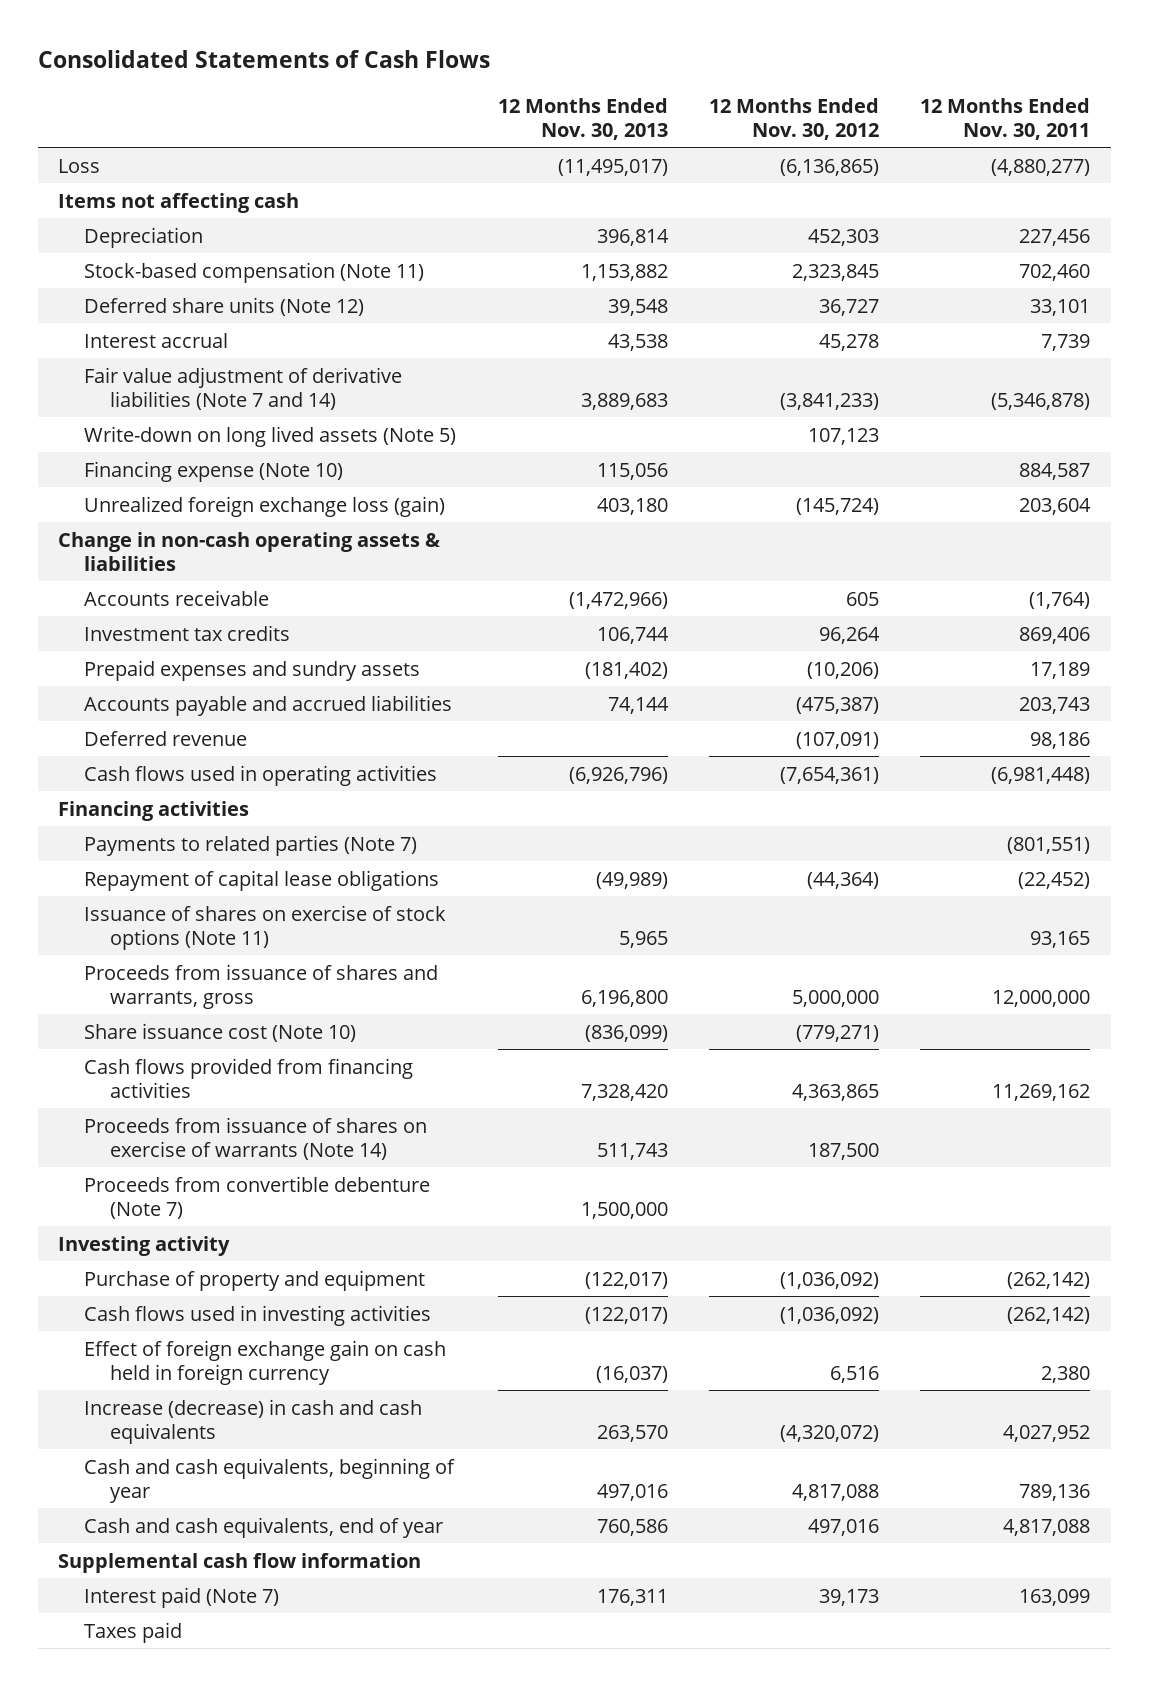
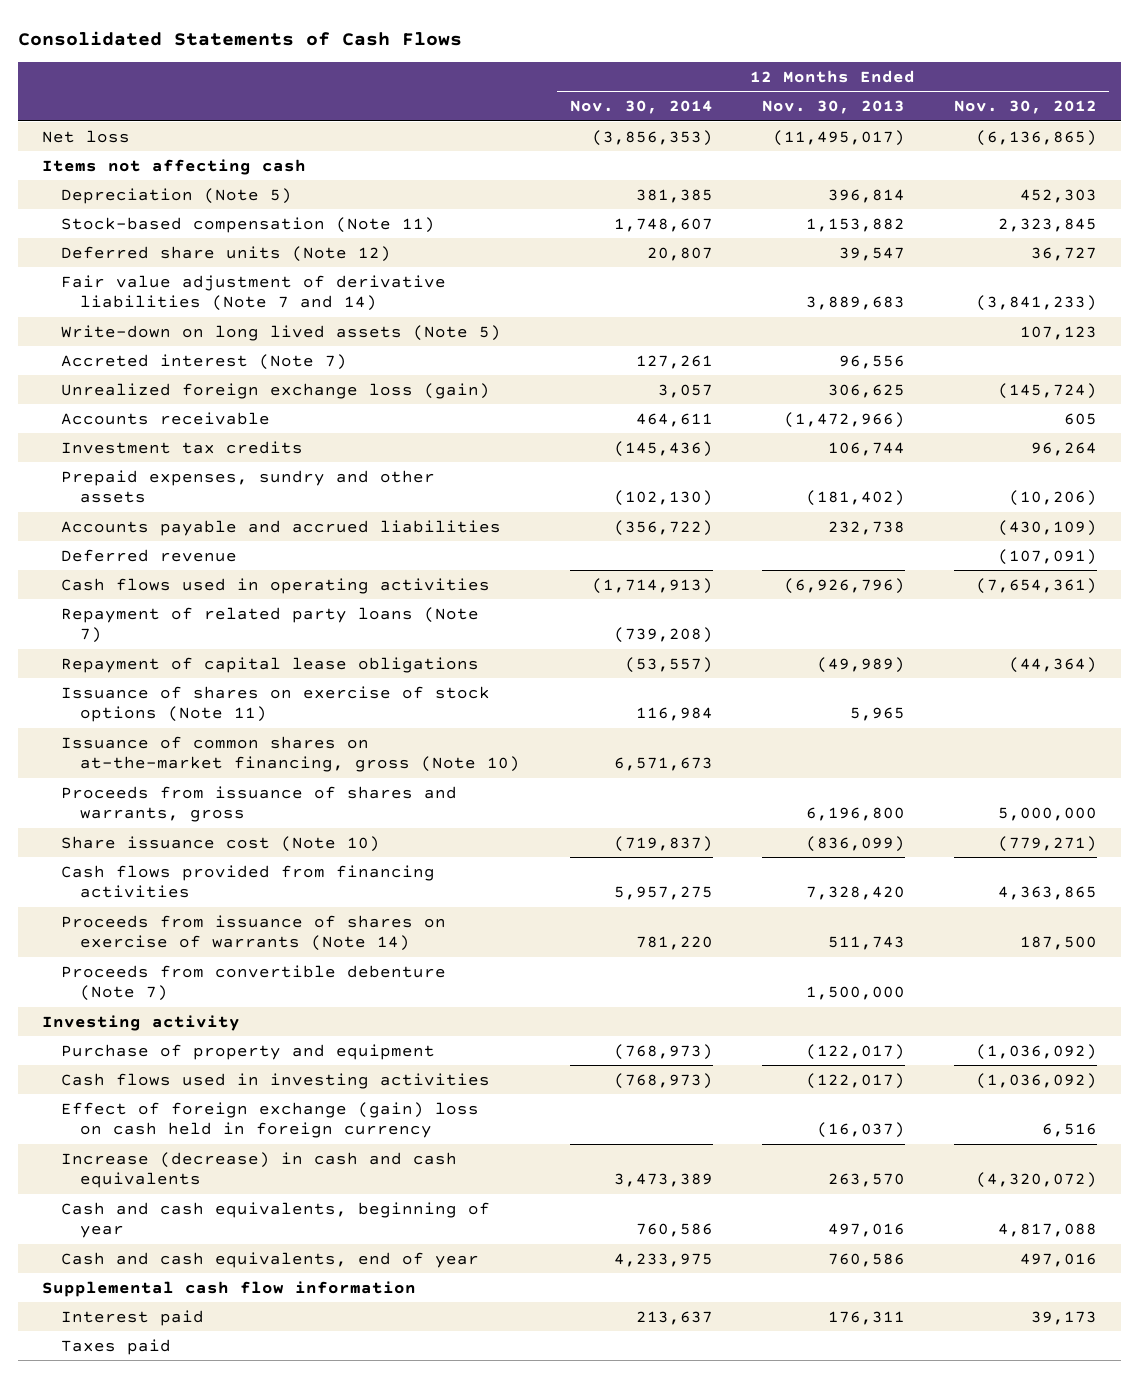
[920,97,1091,140] 12 Months Ended Nov. 30, 2011 -> none
none -> [569,100,713,115] Nov. 30, 2014
[58,158,101,173] Loss -> [42,129,131,143] Net loss
[84,226,204,248] Depreciation -> [61,187,293,204] Depreciation (Note 5)
[84,332,229,348] Interest accrual -> none
[607,298,668,316] 39,548 -> [838,246,905,261] 39,547
[84,460,344,482] Financing expense (Note 10) -> none
[58,531,441,571] Change in non-cash operating assets & liabilities -> none
none -> [61,353,348,370] Accreted interest (Note 7)
[596,497,668,515] 403,180 -> [827,383,905,398] 306,625
[84,659,421,681] Prepaid expenses and sundry assets -> [61,469,436,503] Prepaid expenses, sundry and other assets
[607,696,669,714] 74,144 -> [827,520,905,535] 232,738
[795,696,879,714] (475,387) -> [997,519,1097,536] (430,109)
[58,800,250,821] Financing activities -> none
[84,834,418,856] Payments to related parties (Note 7) -> [61,606,480,643] Repayment of related party loans (Note 7)
none -> [61,735,521,772] Issuance of common shares on at-the-market financing, gross (Note 10)
[84,1339,447,1385] Effect of foreign exchange gain on cash held in foreign currency -> [61,1101,480,1138] Effect of foreign exchange (gain) loss on cash held in foreign currency
[84,1586,280,1608] Interest paid (Note 7) -> [61,1309,205,1326] Interest paid

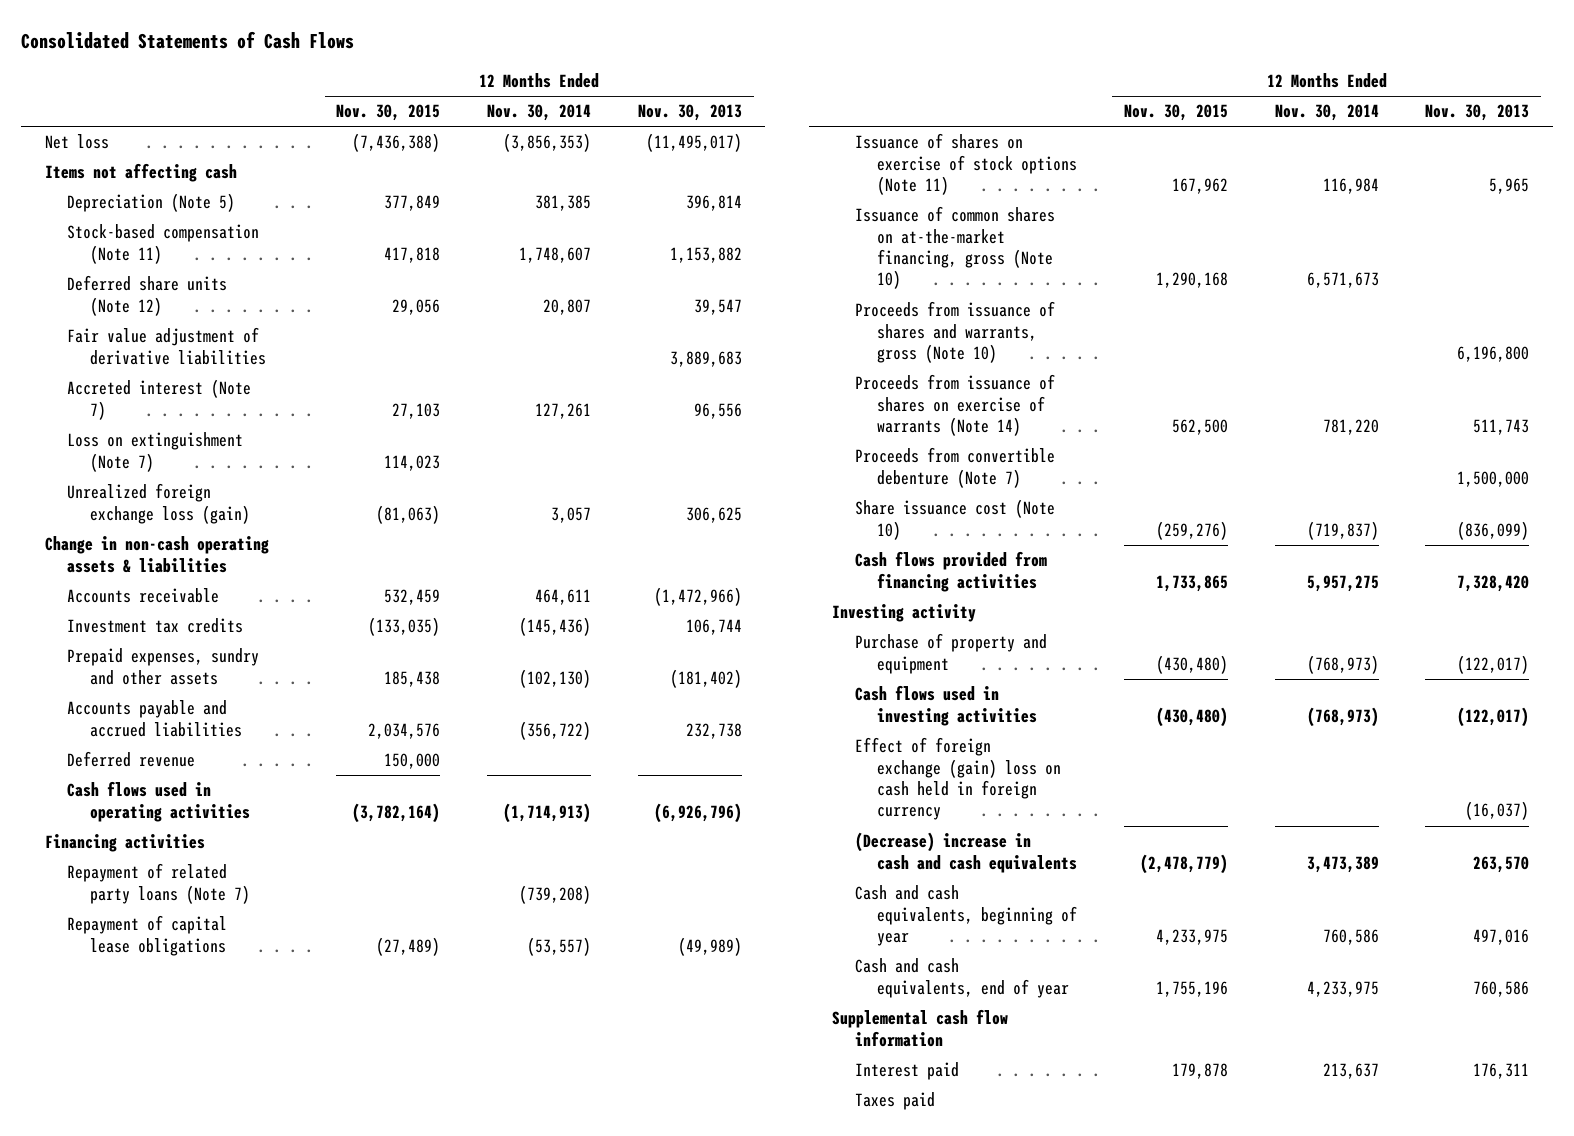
[953,100,1097,115] Nov. 30, 2012 -> none
none -> [336,104,441,122] Nov. 30, 2015
[61,324,502,341] Write-down on long lived assets (Note 5) -> none
[61,274,447,311] Fair value adjustment of derivative liabilities (Note 7 and 14) -> [67,327,266,365] Fair value adjustment of derivative liabilities
none -> [67,432,244,472] Loss on extinguishment (Note 7)
none -> [44,536,269,573] Change in non-cash operating assets & liabilities
none -> [44,834,205,853] Financing activities
[61,785,458,822] Proceeds from issuance of shares and warrants, gross -> [854,301,1055,364] Proceeds from issuance of shares and warrants, gross (Note 10)
[61,835,381,852] Share issuance cost (Note 10) -> [854,499,1055,540] Share issuance cost (Note 10)
[61,864,436,898] Cash flows provided from financing activities -> [854,551,1047,592] Cash flows provided from financing activities
[61,1151,458,1188] Increase (decrease) in cash and cash equivalents -> [854,832,1078,873] (Decrease) increase in cash and cash equivalents

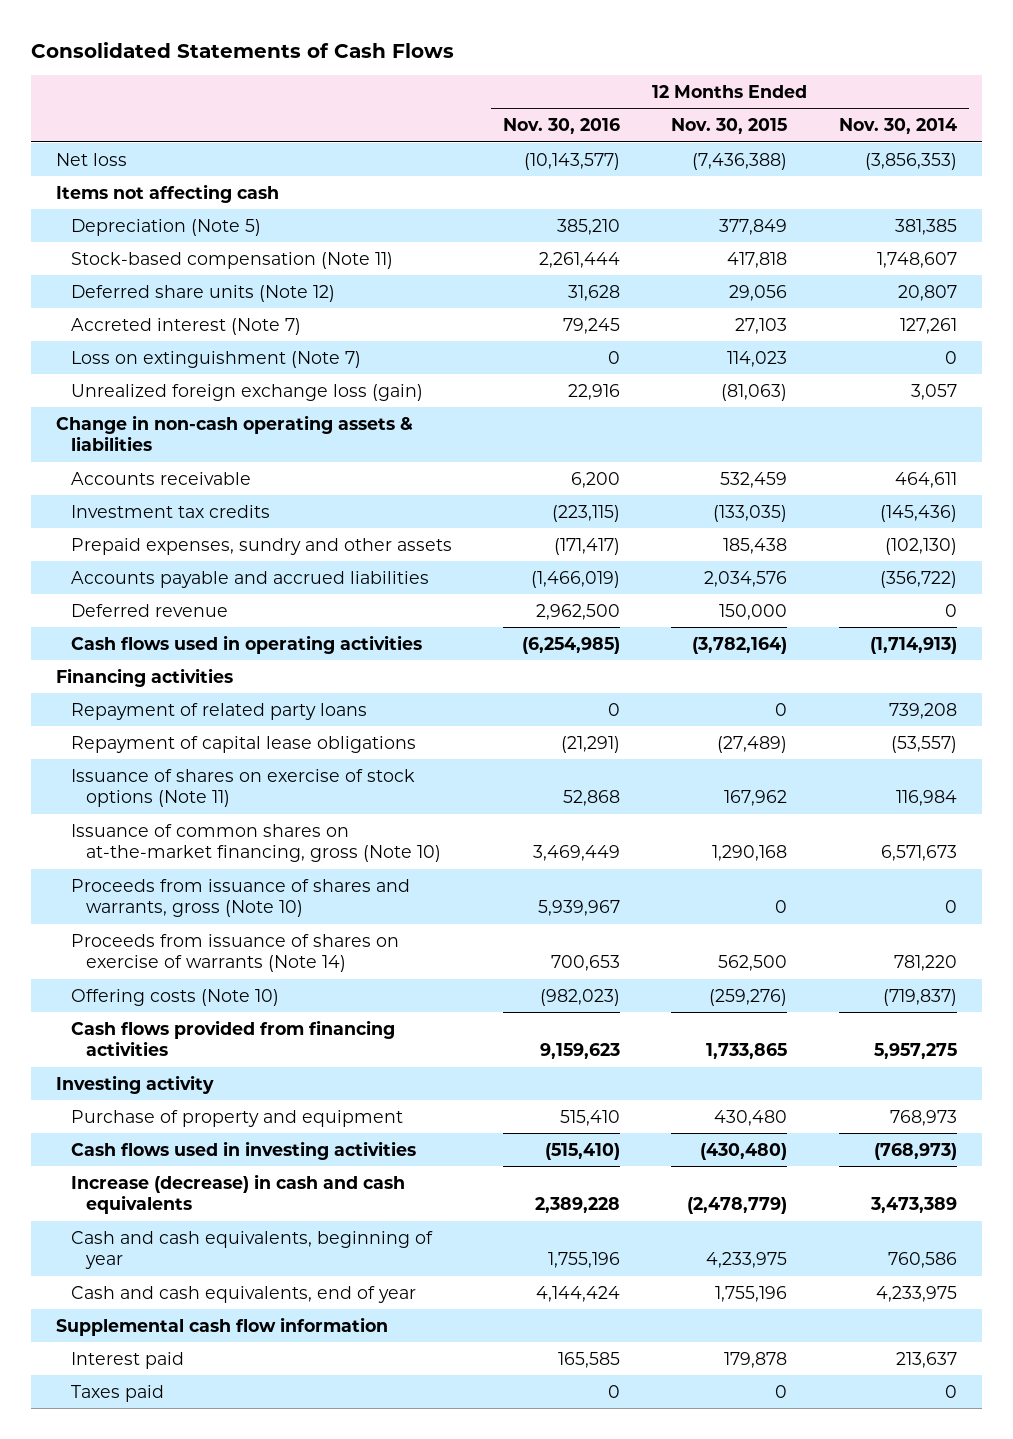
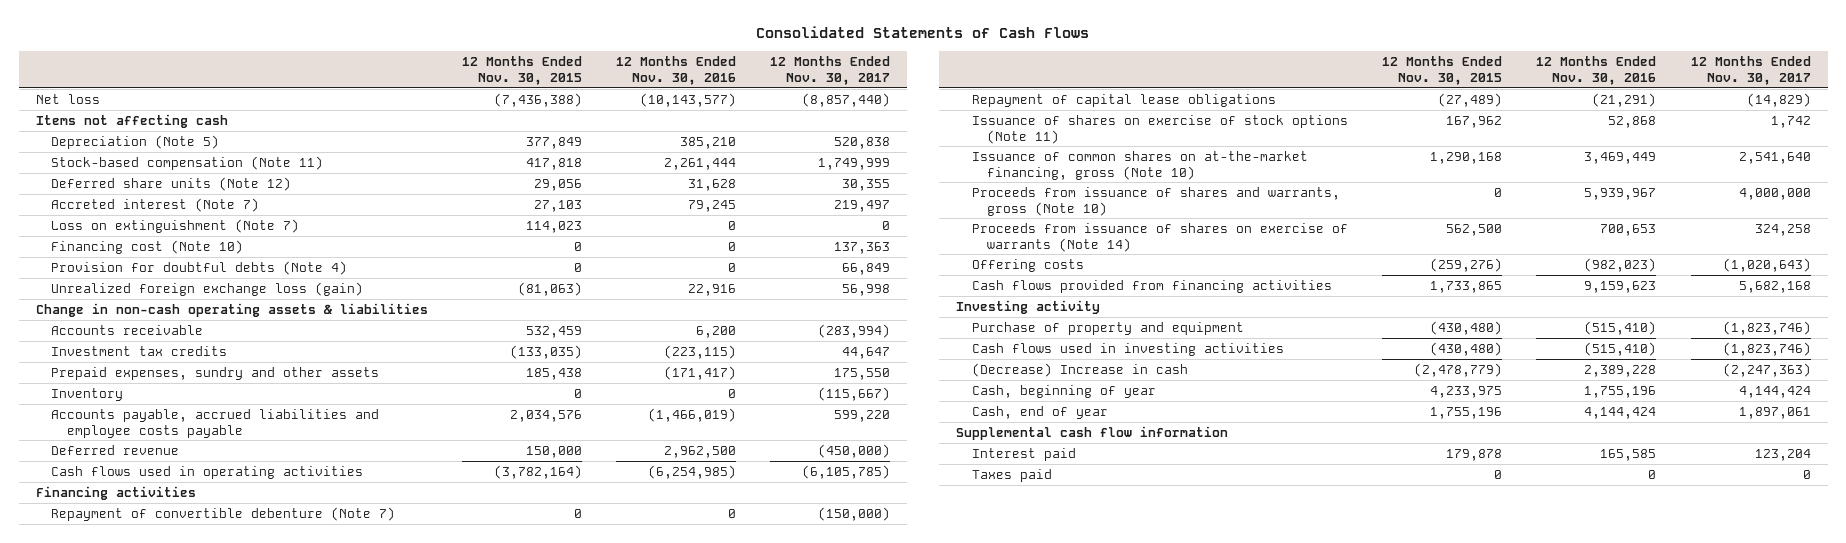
[838,118,957,135] Nov. 30, 2014 -> none
none -> [770,55,891,85] 12 Months Ended Nov. 30, 2017
none -> [51,239,244,254] Financing cost (Note 10)
none -> [51,260,348,275] Provision for doubtful debts (Note 4)
none -> [51,387,124,401] Inventory
[71,570,430,588] Accounts payable and accrued liabilities -> [51,408,380,438] Accounts payable, accrued liabilities and employee costs payable
[71,702,368,720] Repayment of related party loans -> none
none -> [51,506,396,521] Repayment of convertible debenture (Note 7)
[71,988,280,1006] Offering costs (Note 10) -> [971,258,1084,272] Offering costs
[560,1109,621,1126] 515,410 -> [1584,320,1657,335] (515,410)
[714,1109,788,1126] 430,480 -> [1430,320,1503,335] (430,480)
[71,1173,406,1215] Increase (decrease) in cash and cash equivalents -> [971,362,1188,377] (Decrease) Increase in cash
[71,1230,434,1270] Cash and cash equivalents, beginning of year -> [971,384,1156,398] Cash, beginning of year
[71,1285,417,1303] Cash and cash equivalents, end of year -> [971,405,1108,419] Cash, end of year

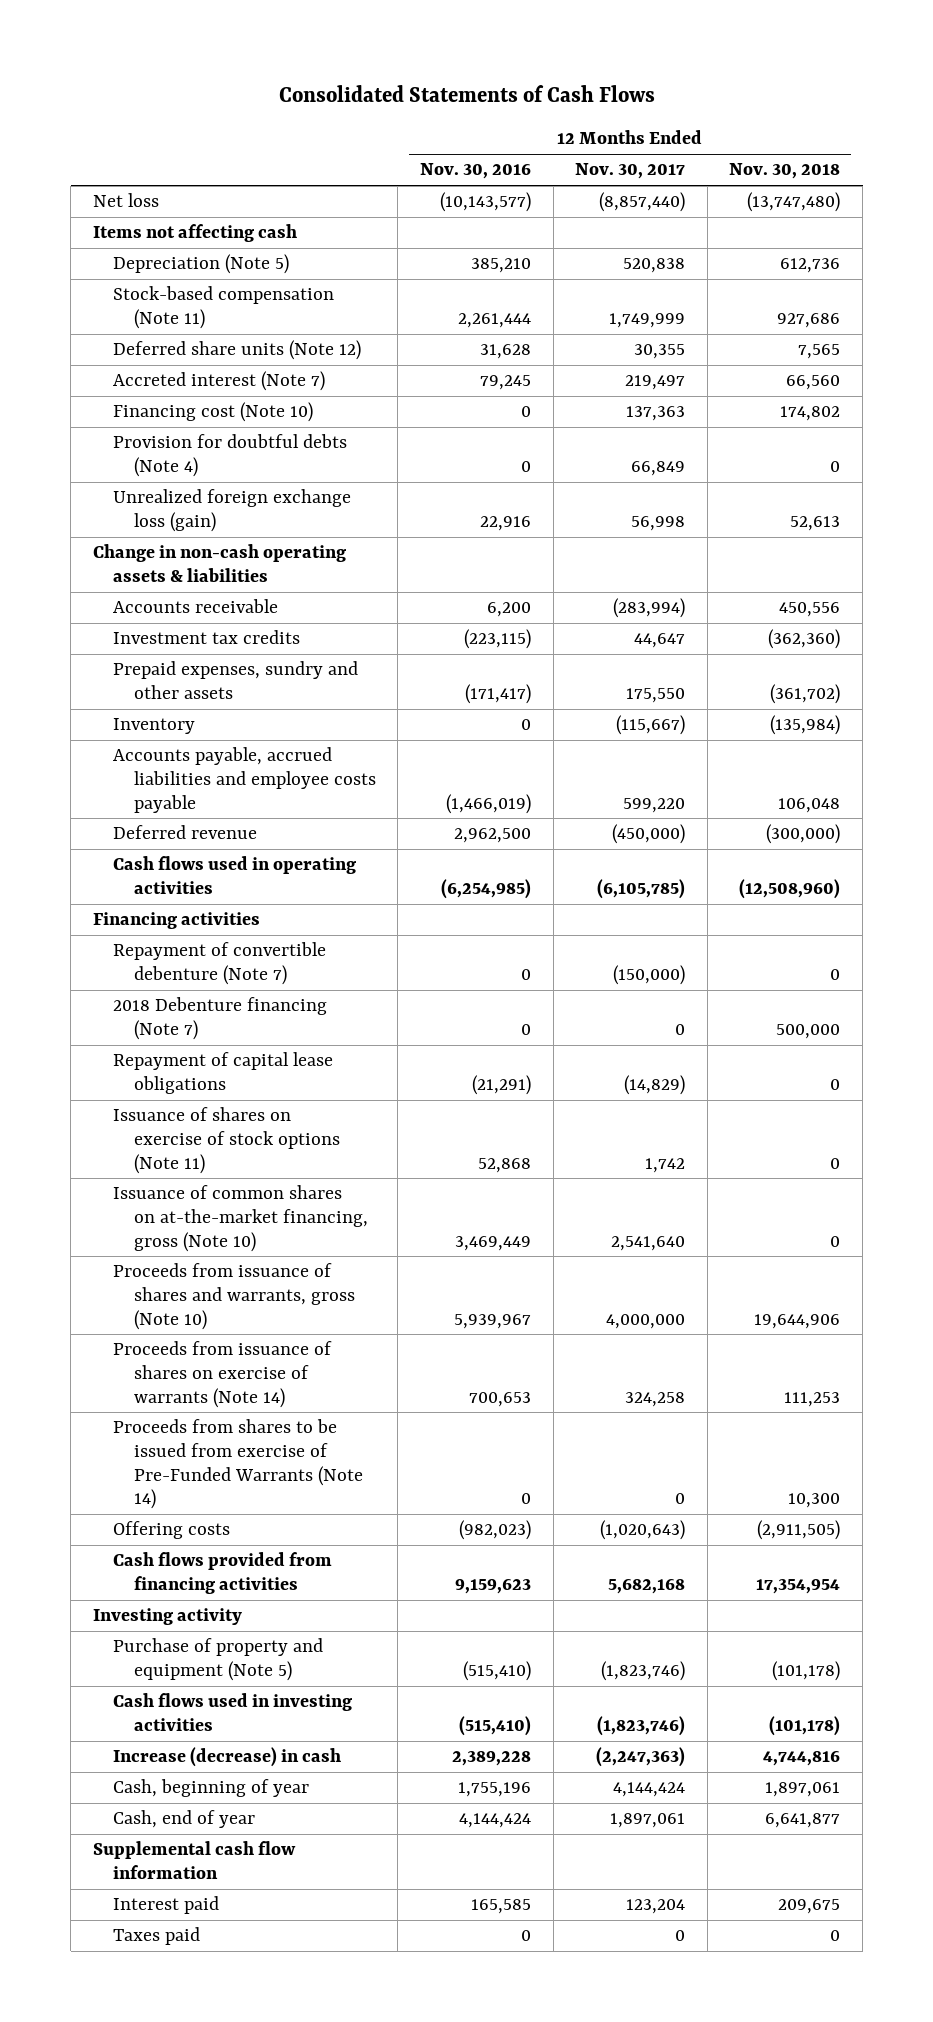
[461,55,582,85] 12 Months Ended Nov. 30, 2015 -> none
none -> [729,163,841,180] Nov. 30, 2018
[51,218,300,233] Loss on extinguishment (Note 7) -> none
none -> [113,997,328,1040] 2018 Debenture financing (Note 7)
none -> [113,1419,363,1510] Proceeds from shares to be issued from exercise of Pre-Funded Warrants (Note 14)
[971,321,1244,335] Purchase of property and equipment -> [113,1638,324,1681] Purchase of property and equipment (Note 5)
[971,362,1188,377] (Decrease) Increase in cash -> [113,1747,342,1768] Increase (decrease) in cash

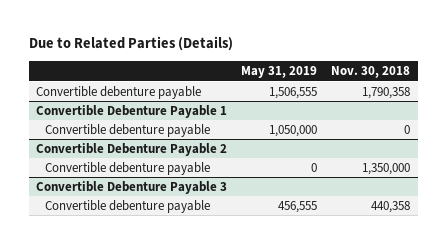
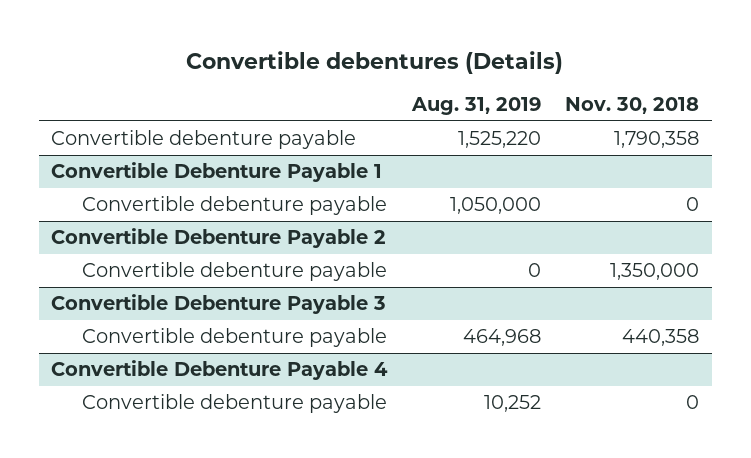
[28,36,233,52] Due to Related Parties (Details) -> [186,50,564,74] Convertible debentures (Details)
[241,66,318,79] May 31, 2019 -> none
none -> [410,97,541,116] Aug. 31, 2019
none -> [51,360,389,381] Convertible Debenture Payable 4
none -> [81,394,387,414] Convertible debenture payable

